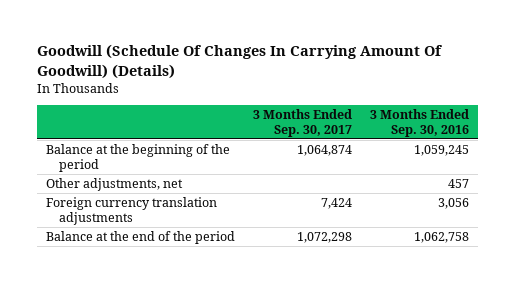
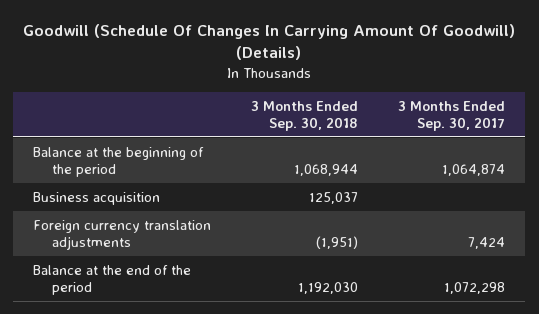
[370,108,470,137] 3 Months Ended Sep. 30, 2016 -> none
none -> [251,100,359,131] 3 Months Ended Sep. 30, 2018
[46,177,184,191] Other adjustments, net -> [33,191,161,205] Business acquisition

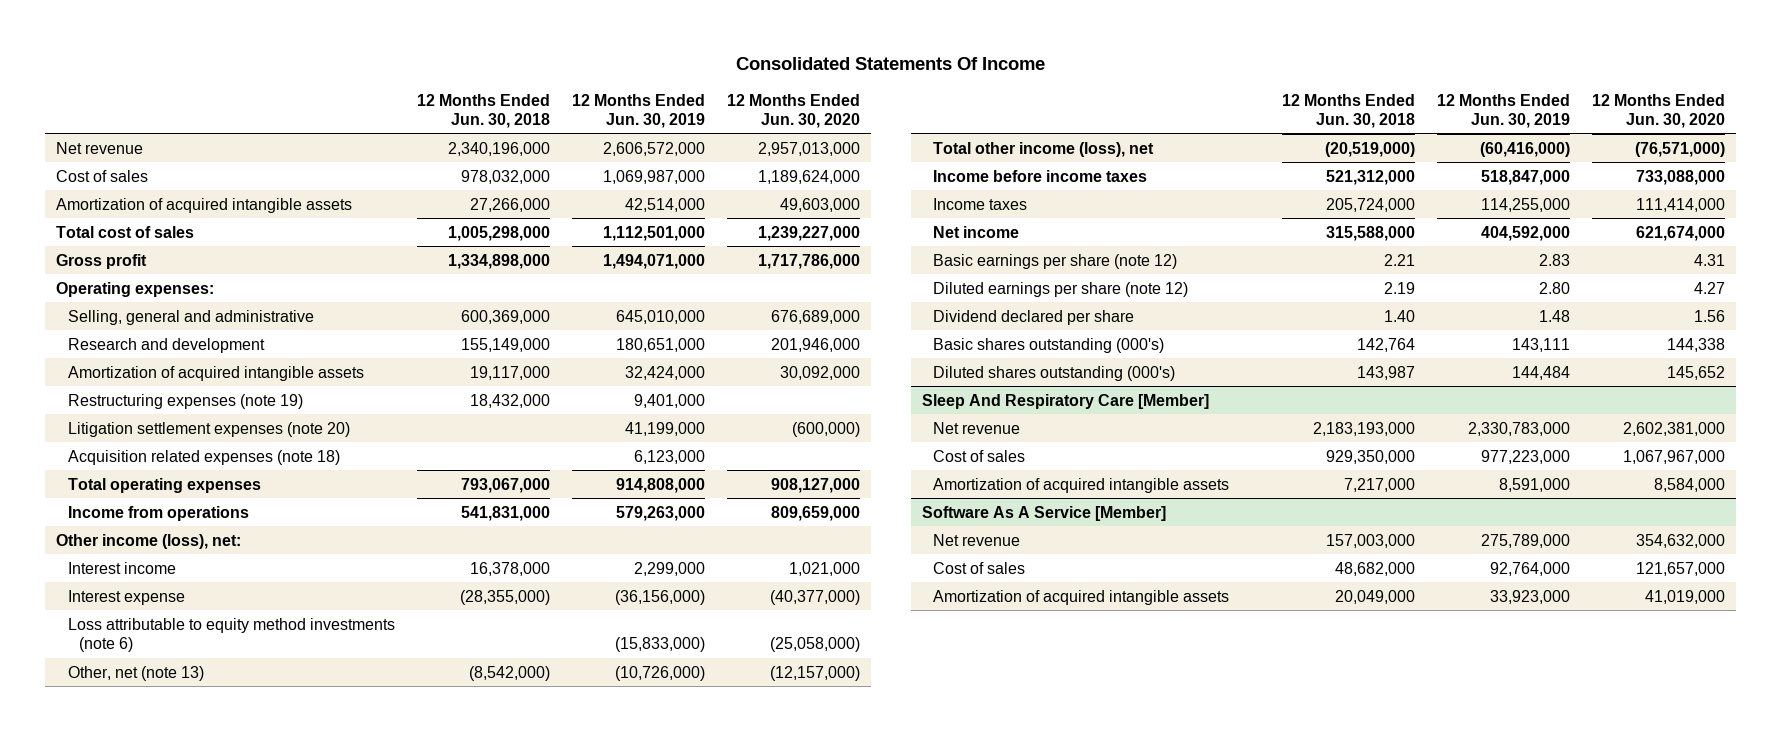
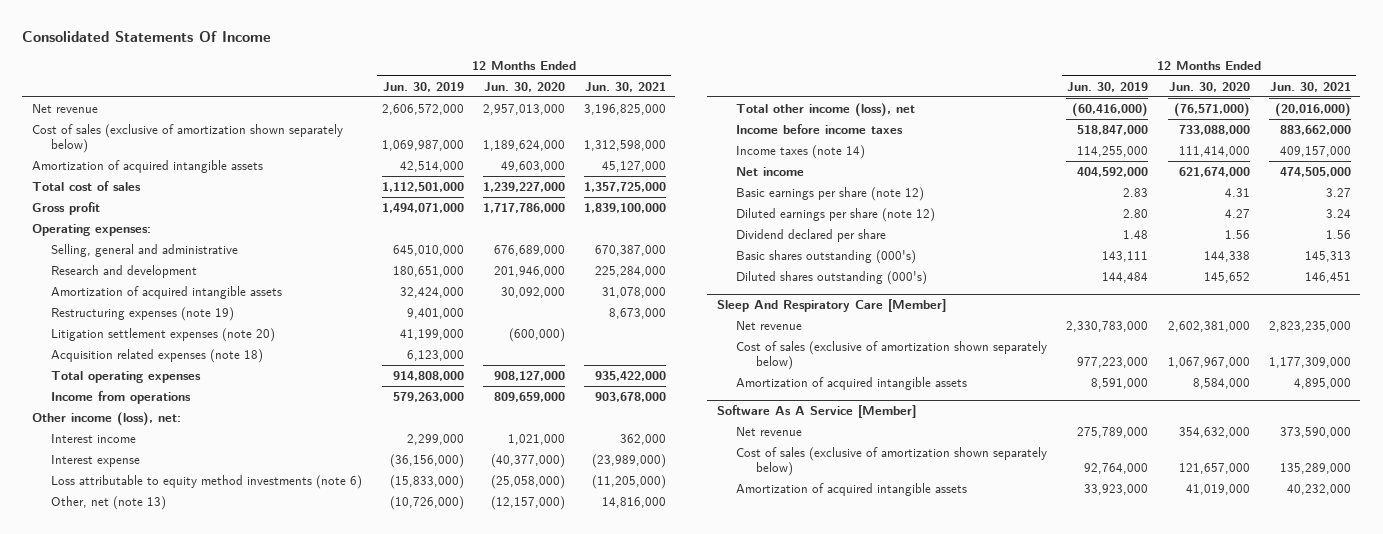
[416,93,550,128] 12 Months Ended Jun. 30, 2018 -> none
none -> [584,81,666,92] Jun. 30, 2021
[56,169,149,182] Cost of sales -> [31,123,343,153] Cost of sales (exclusive of amortization shown separately below)
[933,197,1028,210] Income taxes -> [736,144,866,159] Income taxes (note 14)
[933,449,1026,462] Cost of sales -> [736,340,1048,370] Cost of sales (exclusive of amortization shown separately below)
[933,561,1026,574] Cost of sales -> [736,446,1048,476] Cost of sales (exclusive of amortization shown separately below)

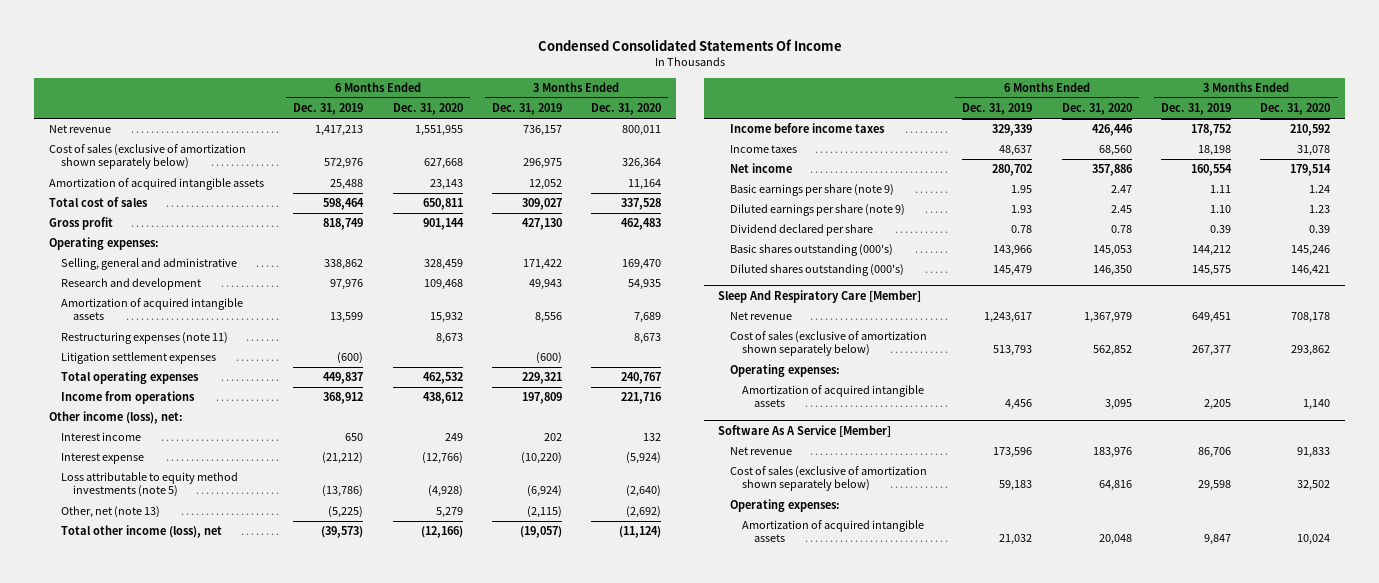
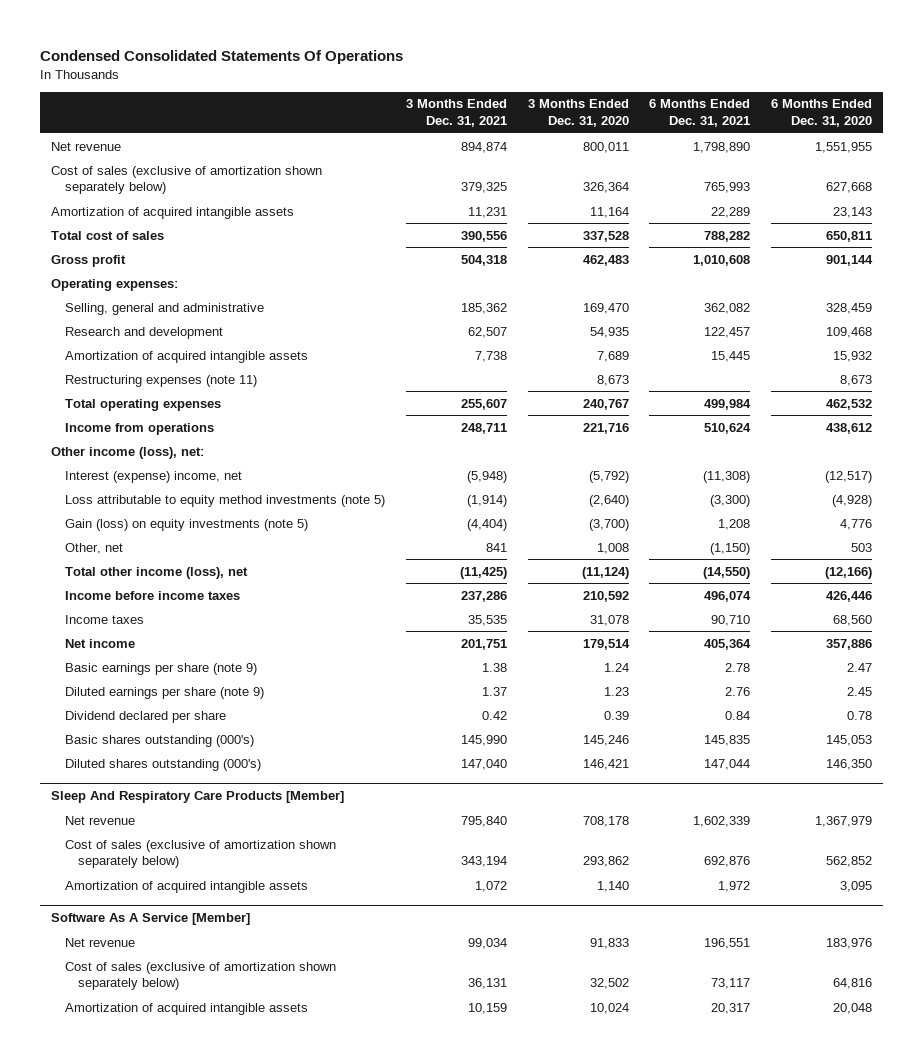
[537,39,842,52] Condensed Consolidated Statements Of Income -> [40,49,404,64] Condensed Consolidated Statements Of Operations
[293,102,364,115] Dec. 31, 2019 -> none
[491,102,562,115] Dec. 31, 2019 -> none
none -> [405,99,507,128] 3 Months Ended Dec. 31, 2021
none -> [649,99,751,128] 6 Months Ended Dec. 31, 2021
[60,352,216,365] Litigation settlement expenses -> none
[60,432,141,442] Interest income -> none
[60,453,144,465] Interest expense -> [64,470,242,483] Interest (expense) income, net
[421,452,463,465] (12,766) -> [825,470,873,483] (12,517)
[626,452,662,465] (5,924) -> [588,470,629,483] (5,792)
none -> [64,518,308,531] Gain (loss) on equity investments (note 5)
[60,506,160,519] Other, net (note 13) -> [64,542,123,554] Other, net
[435,507,463,519] 5,279 -> [851,542,873,552] 503
[626,506,662,519] (2,692) -> [596,542,629,554] 1,008
[718,289,922,303] Sleep And Respiratory Care [Member] -> [50,791,344,804] Sleep And Respiratory Care Products [Member]
[730,364,841,378] Operating expenses: -> none
[730,499,841,513] Operating expenses: -> none

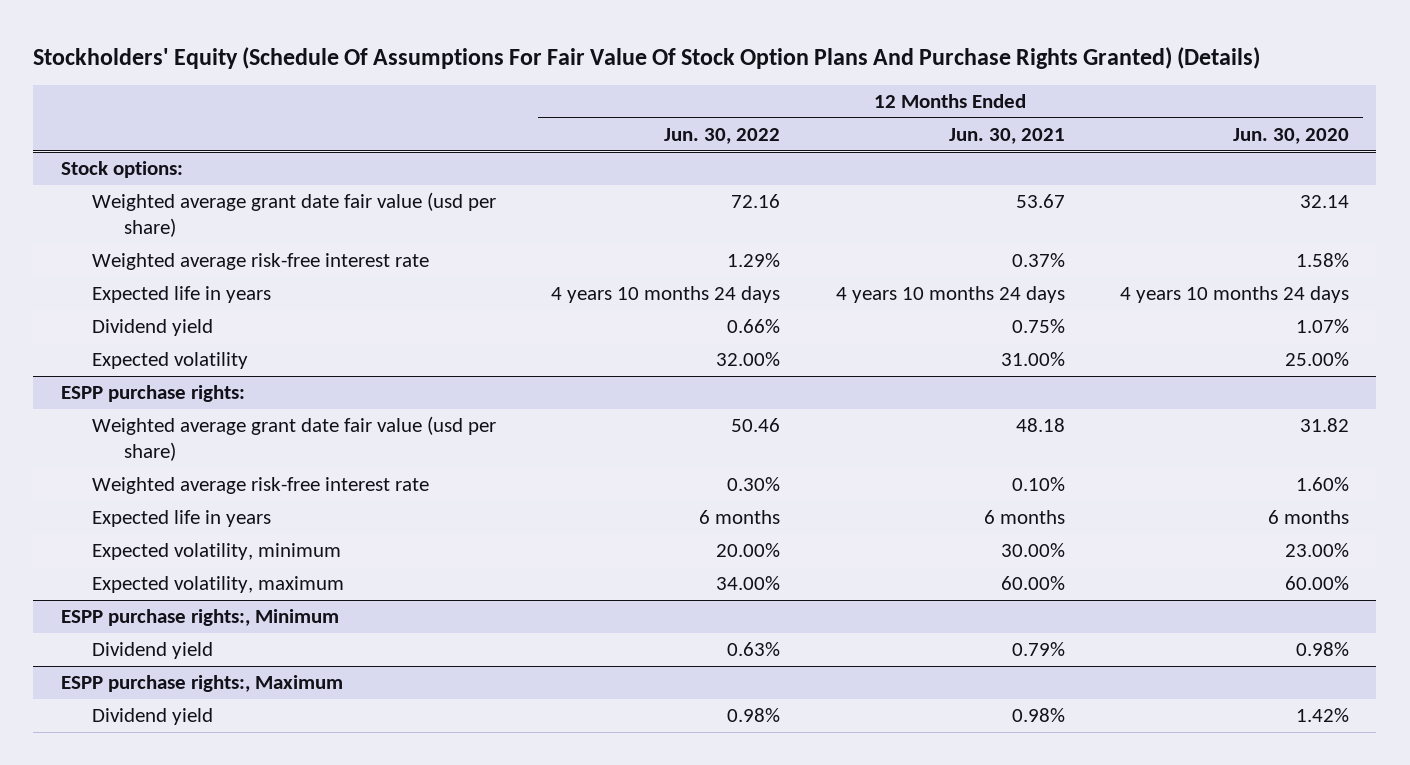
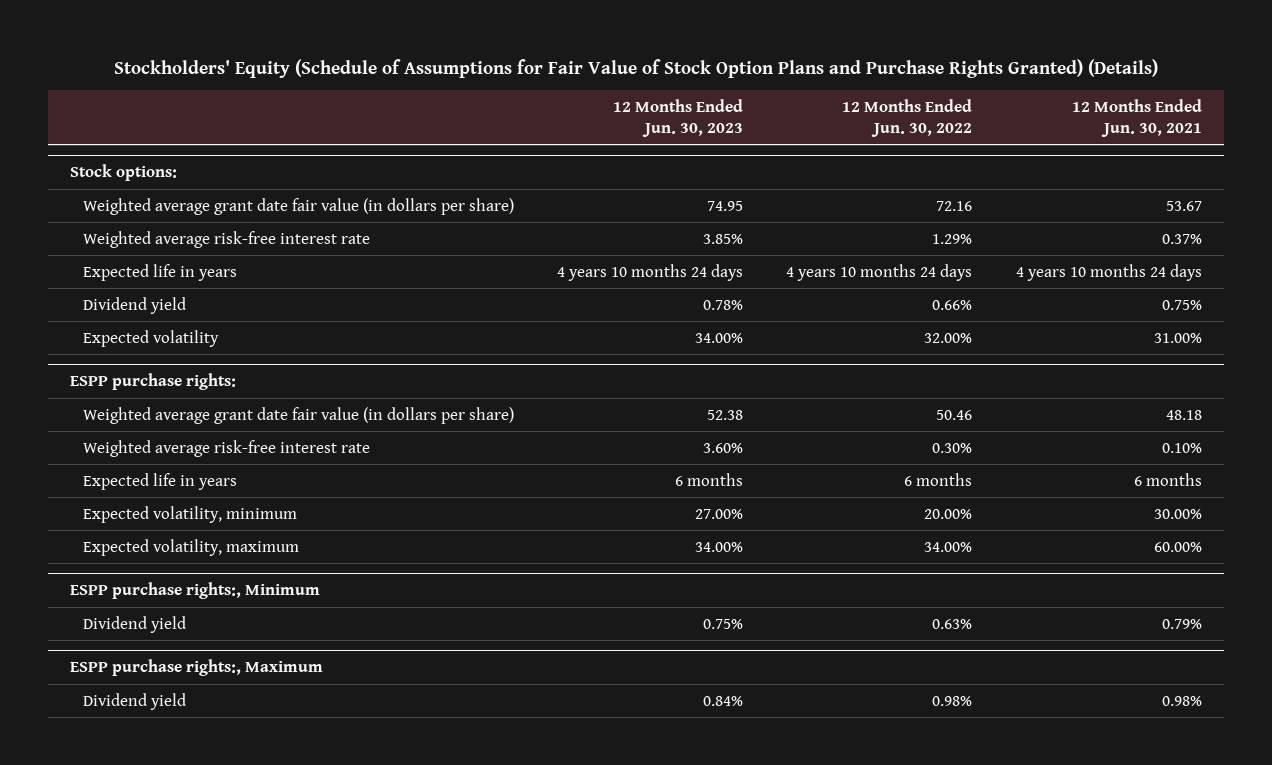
[33,46,1261,69] Stockholders' Equity (Schedule Of Assumptions For Fair Value Of Stock Option Plans And Purchase Rights Granted) (Details) -> [113,58,1158,78] Stockholders' Equity (Schedule of Assumptions for Fair Value of Stock Option Plans and Purchase Rights Granted) (Details)
[1232,127,1349,144] Jun. 30, 2020 -> none
none -> [613,98,744,138] 12 Months Ended Jun. 30, 2023
[92,191,497,238] Weighted average grant date fair value (usd per share) -> [82,197,514,215] Weighted average grant date fair value (in dollars per share)
[92,415,497,462] Weighted average grant date fair value (usd per share) -> [82,406,514,424] Weighted average grant date fair value (in dollars per share)

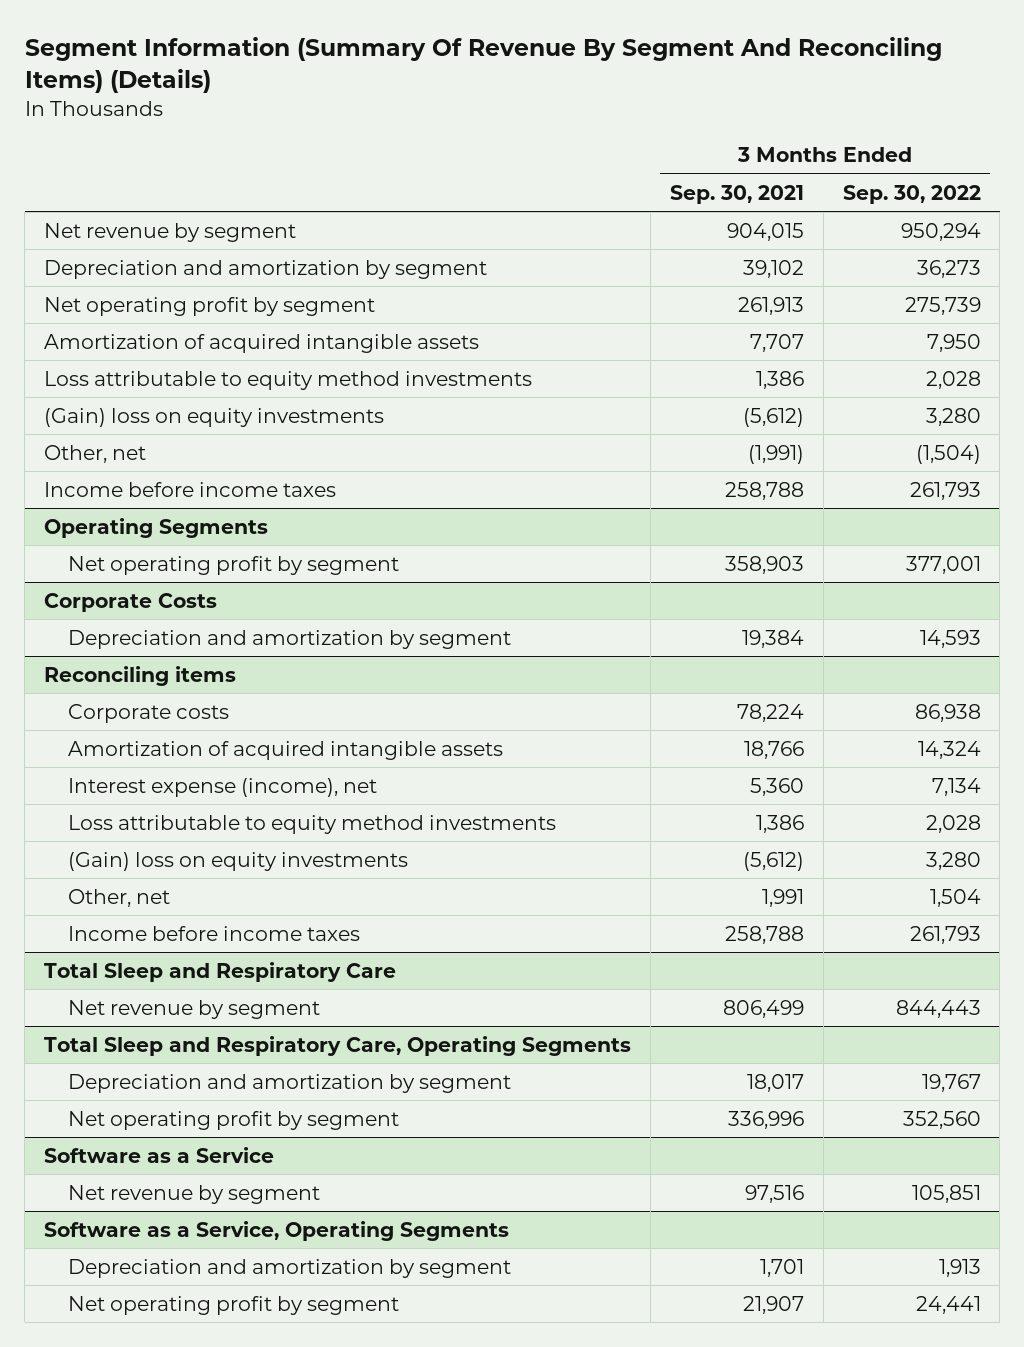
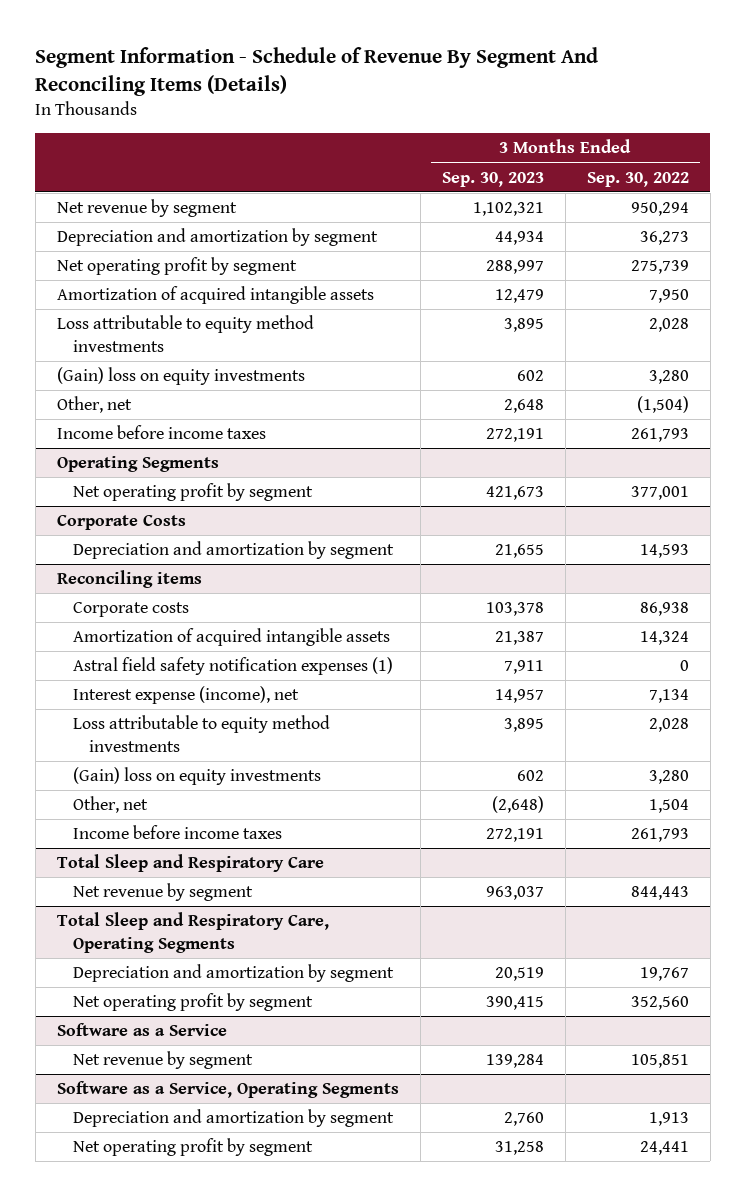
[24,37,942,94] Segment Information (Summary Of Revenue By Segment And Reconciling Items) (Details) -> [35,47,599,96] Segment Information - Schedule of Revenue By Segment And Reconciling Items (Details)
[669,184,804,204] Sep. 30, 2021 -> none
none -> [441,171,544,187] Sep. 30, 2023
none -> [72,657,393,676] Astral field safety notification expenses (1)

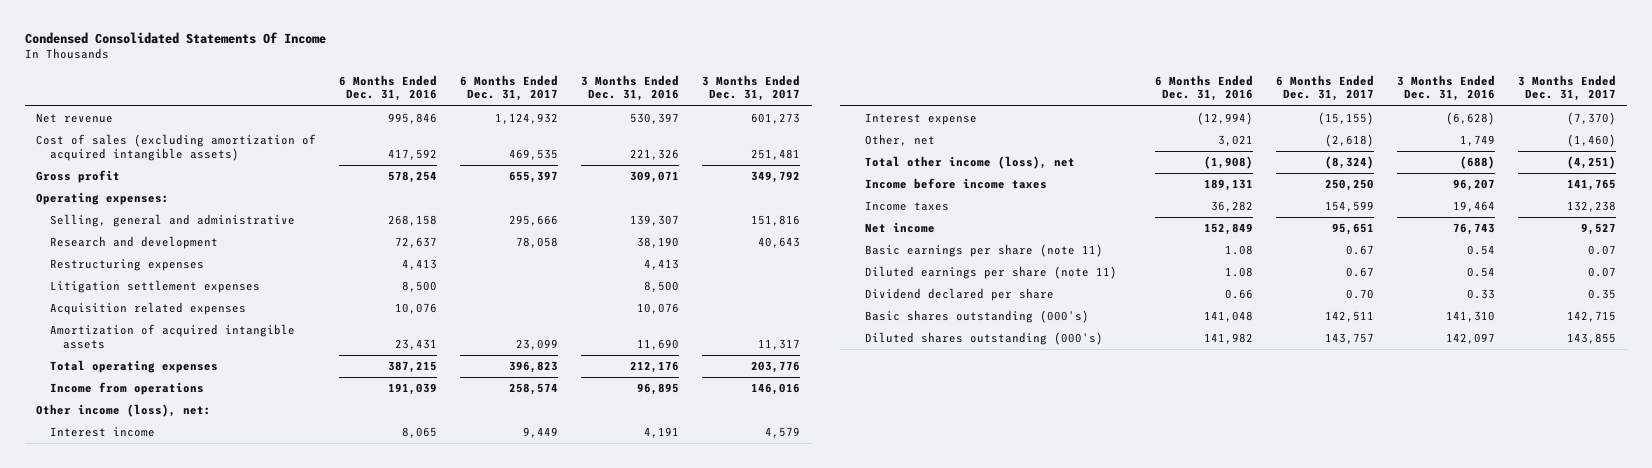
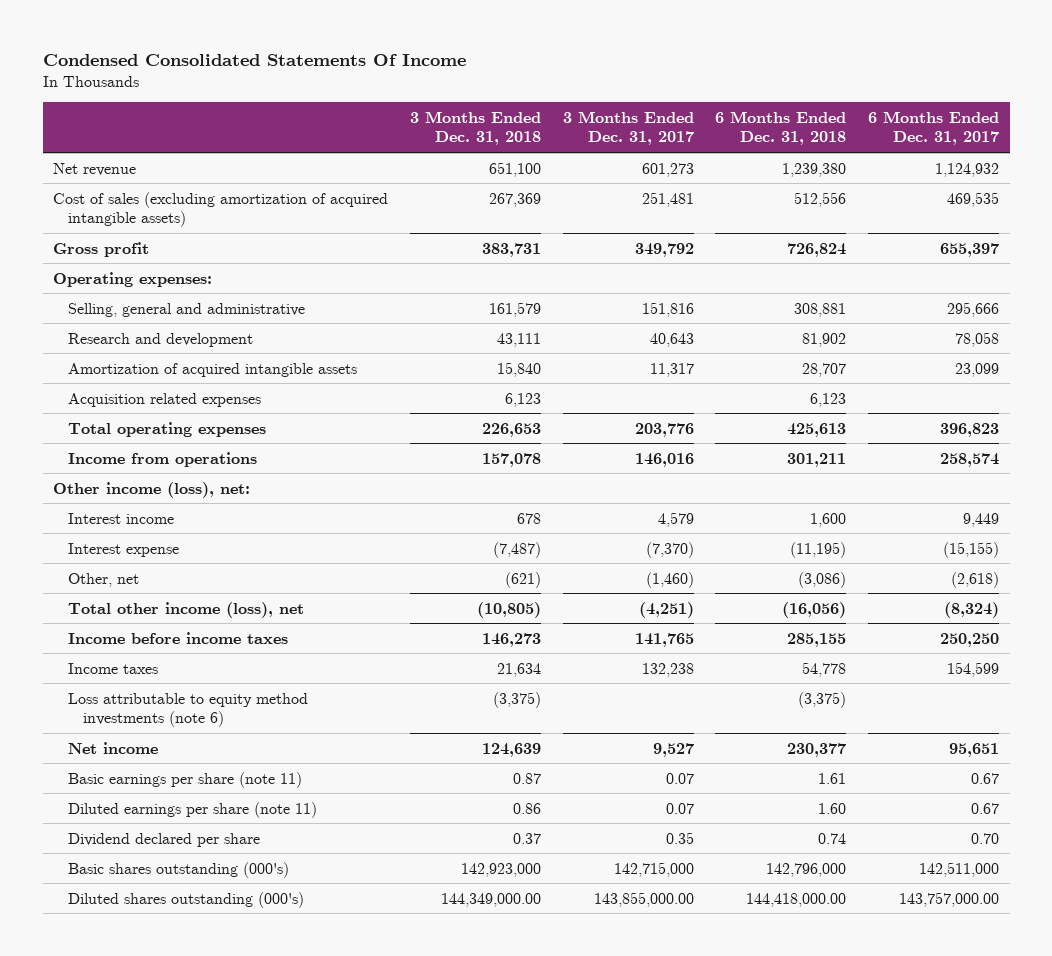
[339,74,438,102] 6 Months Ended Dec. 31, 2016 -> none
[581,74,680,102] 3 Months Ended Dec. 31, 2016 -> none
none -> [409,110,541,146] 3 Months Ended Dec. 31, 2018
none -> [715,110,847,146] 6 Months Ended Dec. 31, 2018
[49,259,204,272] Restructuring expenses -> none
[49,280,260,294] Litigation settlement expenses -> none
[49,302,246,316] Acquisition related expenses -> [68,392,262,407] Acquisition related expenses
none -> [68,692,309,728] Loss attributable to equity method investments (note 6)
[1324,311,1374,323] 142,511 -> [918,861,999,877] 142,511,000
[1566,311,1616,323] 142,715 -> [613,861,694,877] 142,715,000
[1324,333,1374,345] 143,757 -> [898,891,999,907] 143,757,000.00
[1566,333,1616,345] 143,855 -> [593,891,694,907] 143,855,000.00

